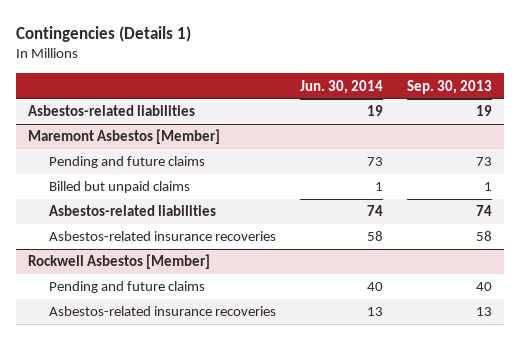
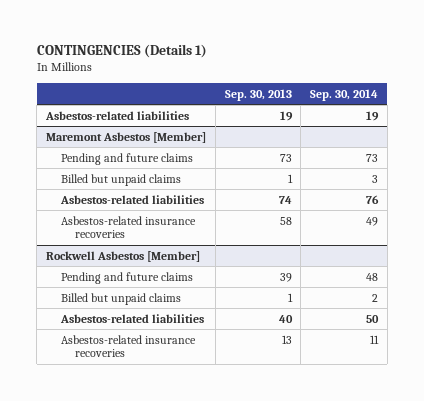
[15,25,191,42] Contingencies (Details 1) -> [36,44,207,59] CONTINGENCIES (Details 1)
[300,79,384,94] Jun. 30, 2014 -> none
none -> [310,88,379,101] Sep. 30, 2014
[476,282,493,292] 40 -> [279,272,292,282] 39
none -> [60,292,181,305] Billed but unpaid claims
none -> [59,313,204,323] Asbestos-related liabilities

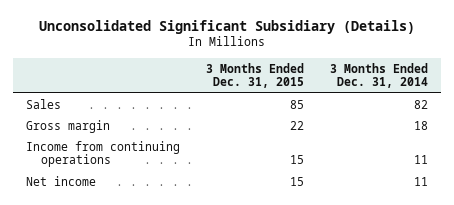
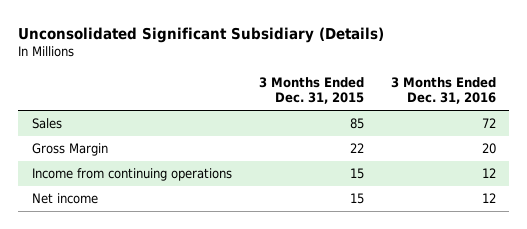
[329,62,428,89] 3 Months Ended Dec. 31, 2014 -> none
none -> [390,76,496,105] 3 Months Ended Dec. 31, 2016
[25,119,110,133] Gross margin -> [31,143,108,157] Gross Margin

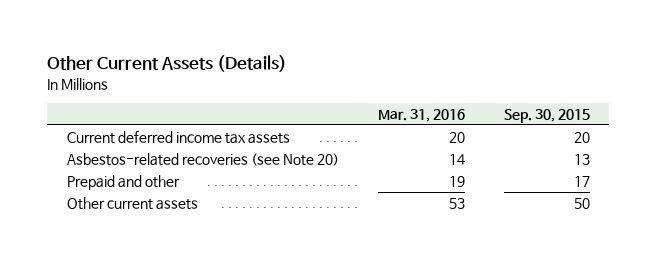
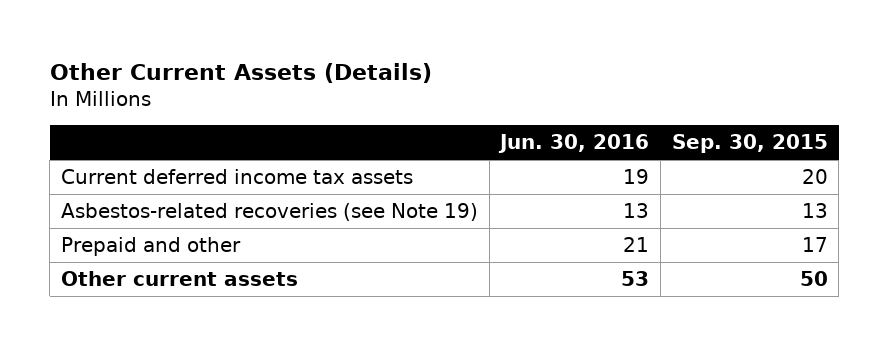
[377,108,465,122] Mar. 31, 2016 -> none
none -> [498,134,650,154] Jun. 30, 2016
[66,153,339,167] Asbestos-related recoveries (see Note 20) -> [60,202,478,221] Asbestos-related recoveries (see Note 19)

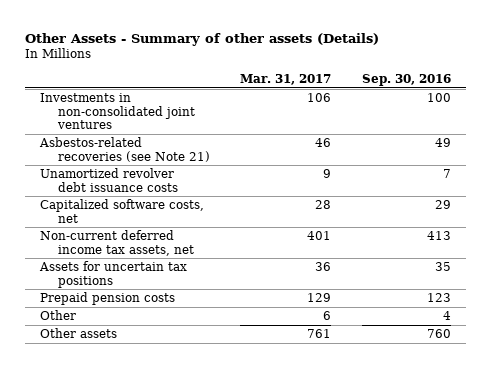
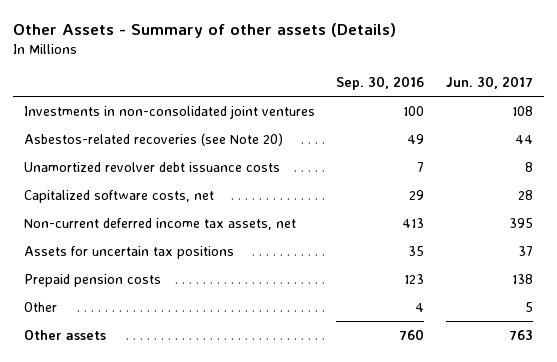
[240,73,332,85] Mar. 31, 2017 -> none
none -> [446,76,534,90] Jun. 30, 2017
[39,137,210,162] Asbestos-related recoveries (see Note 21) -> [23,132,283,146] Asbestos-related recoveries (see Note 20)

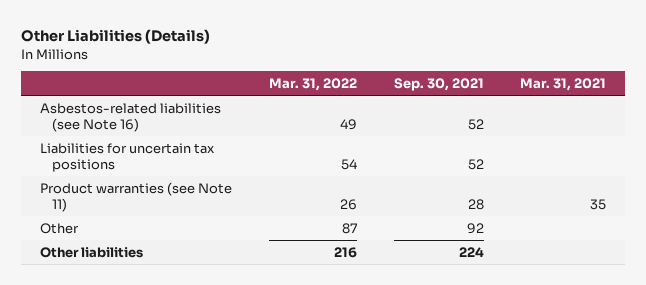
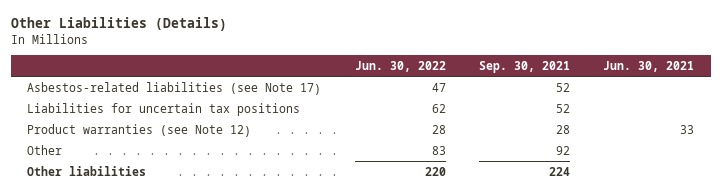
[268,78,357,92] Mar. 31, 2022 -> none
[520,78,607,92] Mar. 31, 2021 -> none
none -> [354,60,446,72] Jun. 30, 2022
none -> [603,60,695,72] Jun. 30, 2021
[39,102,221,132] Asbestos-related liabilities (see Note 16) -> [27,81,322,95] Asbestos-related liabilities (see Note 17)
[39,181,232,212] Product warranties (see Note 11) -> [27,123,252,137] Product warranties (see Note 12)

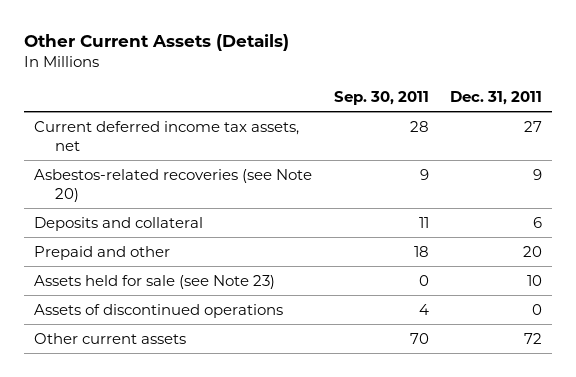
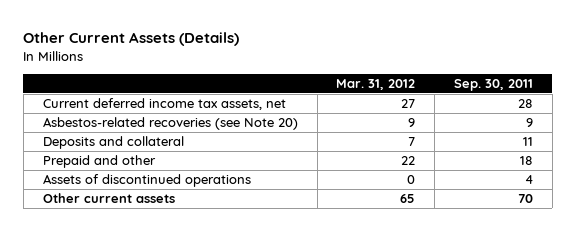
[449,90,542,105] Dec. 31, 2011 -> none
none -> [336,78,416,90] Mar. 31, 2012
[34,274,276,289] Assets held for sale (see Note 23) -> none

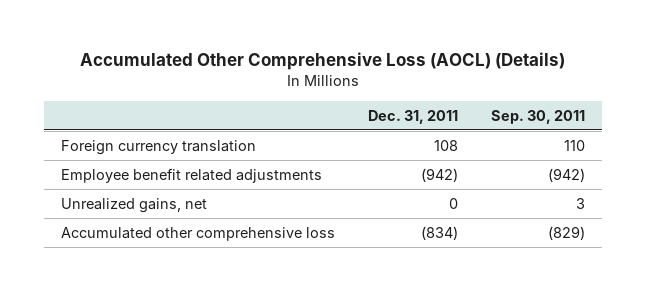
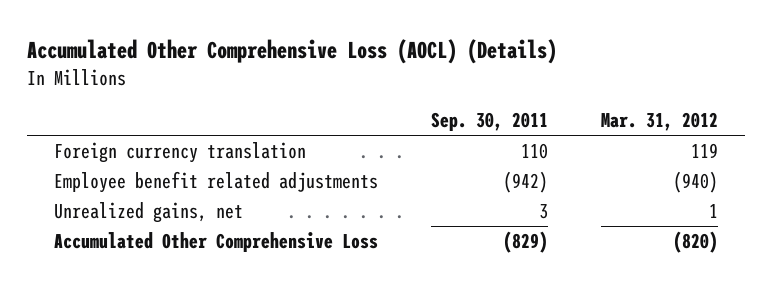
[367,109,458,124] Dec. 31, 2011 -> none
none -> [601,111,719,131] Mar. 31, 2012
[60,226,335,241] Accumulated other comprehensive loss -> [53,232,378,253] Accumulated Other Comprehensive Loss

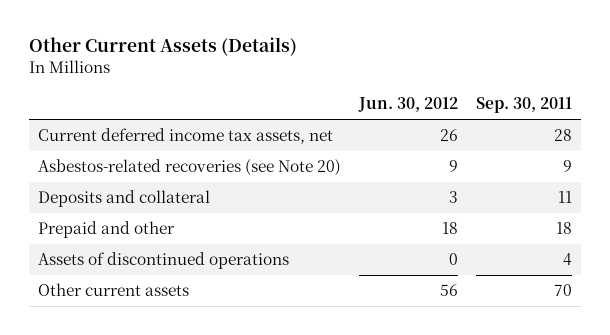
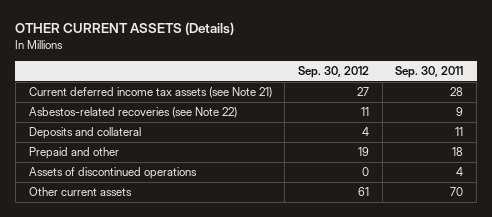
[28,37,297,57] Other Current Assets (Details) -> [15,22,235,36] OTHER CURRENT ASSETS (Details)
[358,97,459,113] Jun. 30, 2012 -> none
none -> [298,66,370,79] Sep. 30, 2012
[37,128,333,145] Current deferred income tax assets, net -> [28,87,272,99] Current deferred income tax assets (see Note 21)
[37,159,341,177] Asbestos-related recoveries (see Note 20) -> [28,107,237,119] Asbestos-related recoveries (see Note 22)

